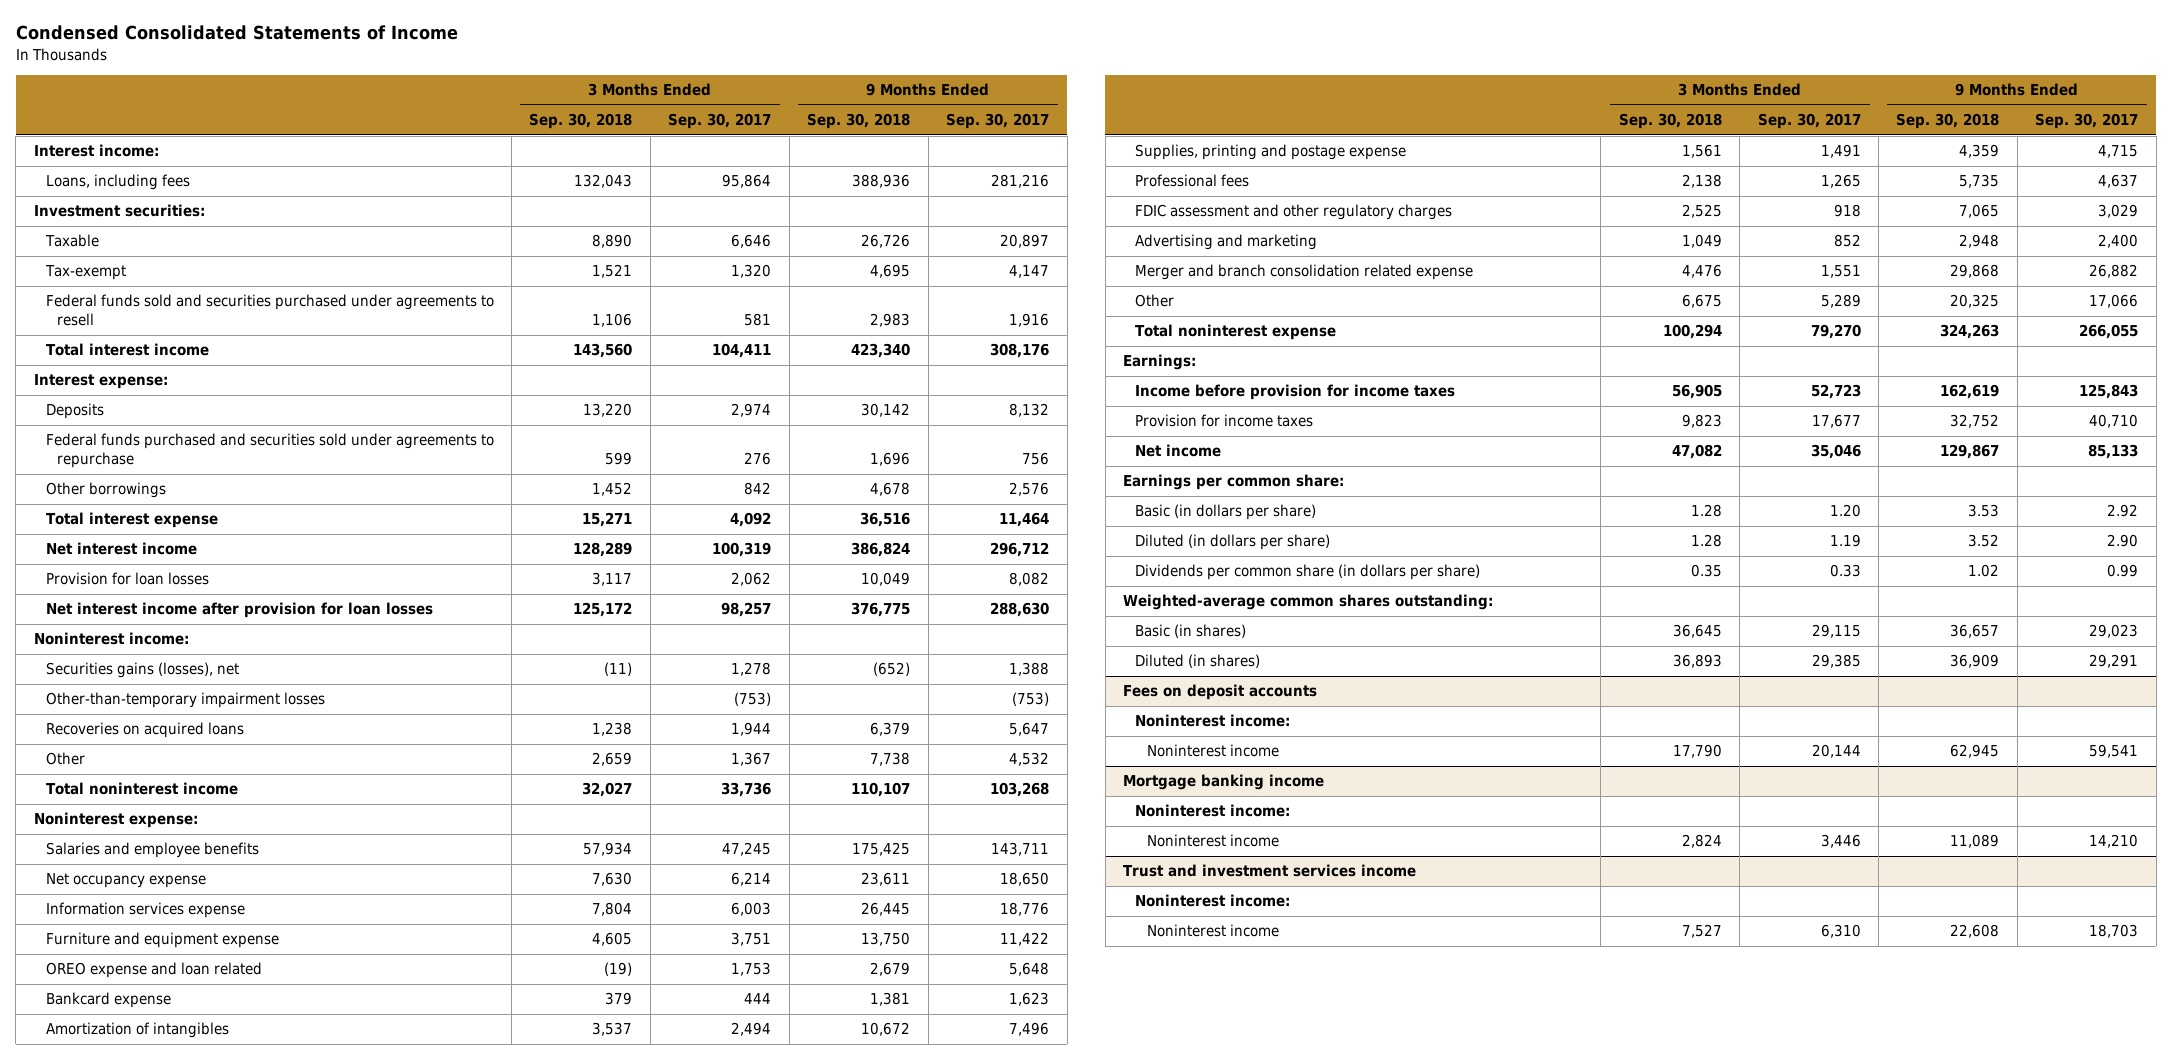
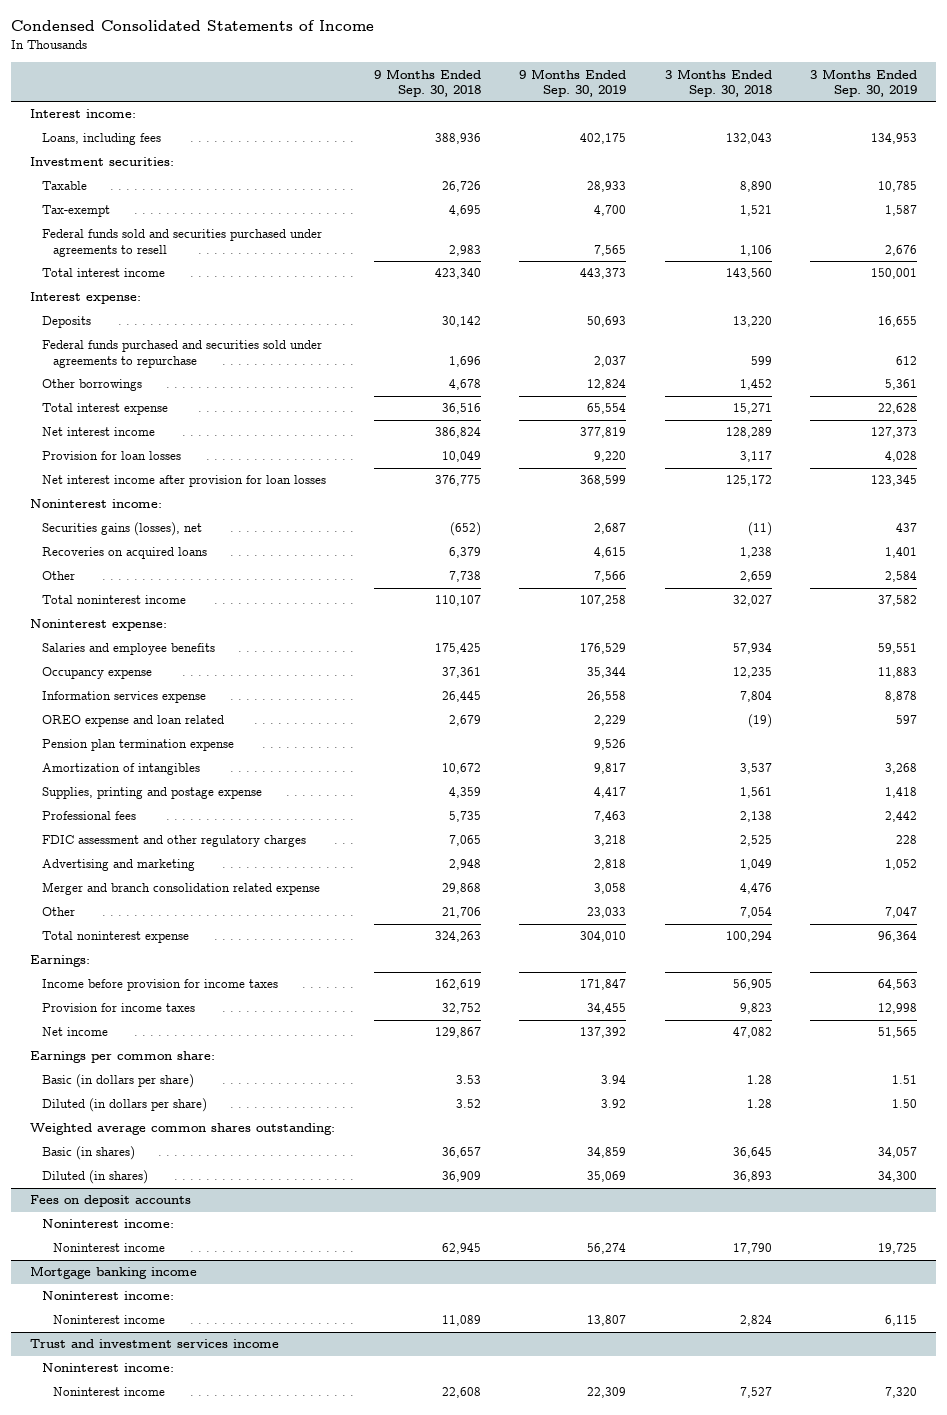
[668,113,772,130] Sep. 30, 2017 -> none
[946,113,1050,130] Sep. 30, 2017 -> none
none -> [519,68,627,98] 9 Months Ended Sep. 30, 2019
none -> [810,68,918,98] 3 Months Ended Sep. 30, 2019
[45,692,325,709] Other-than-temporary impairment losses -> none
[45,873,206,889] Net occupancy expense -> [41,667,152,680] Occupancy expense
[592,872,633,887] 7,630 -> [732,667,772,679] 12,235
[861,872,911,887] 23,611 -> [441,667,481,679] 37,361
[45,932,279,949] Furniture and equipment expense -> none
[45,992,171,1009] Bankcard expense -> none
none -> [41,739,234,752] Pension plan termination expense
[1681,294,1722,309] 6,675 -> [739,907,772,919] 7,054
[1950,294,2000,309] 20,325 -> [441,907,481,919] 21,706
[1134,564,1480,581] Dividends per common share (in dollars per share) -> none
[1122,594,1493,611] Weighted-average common shares outstanding: -> [30,1123,336,1136] Weighted average common shares outstanding:

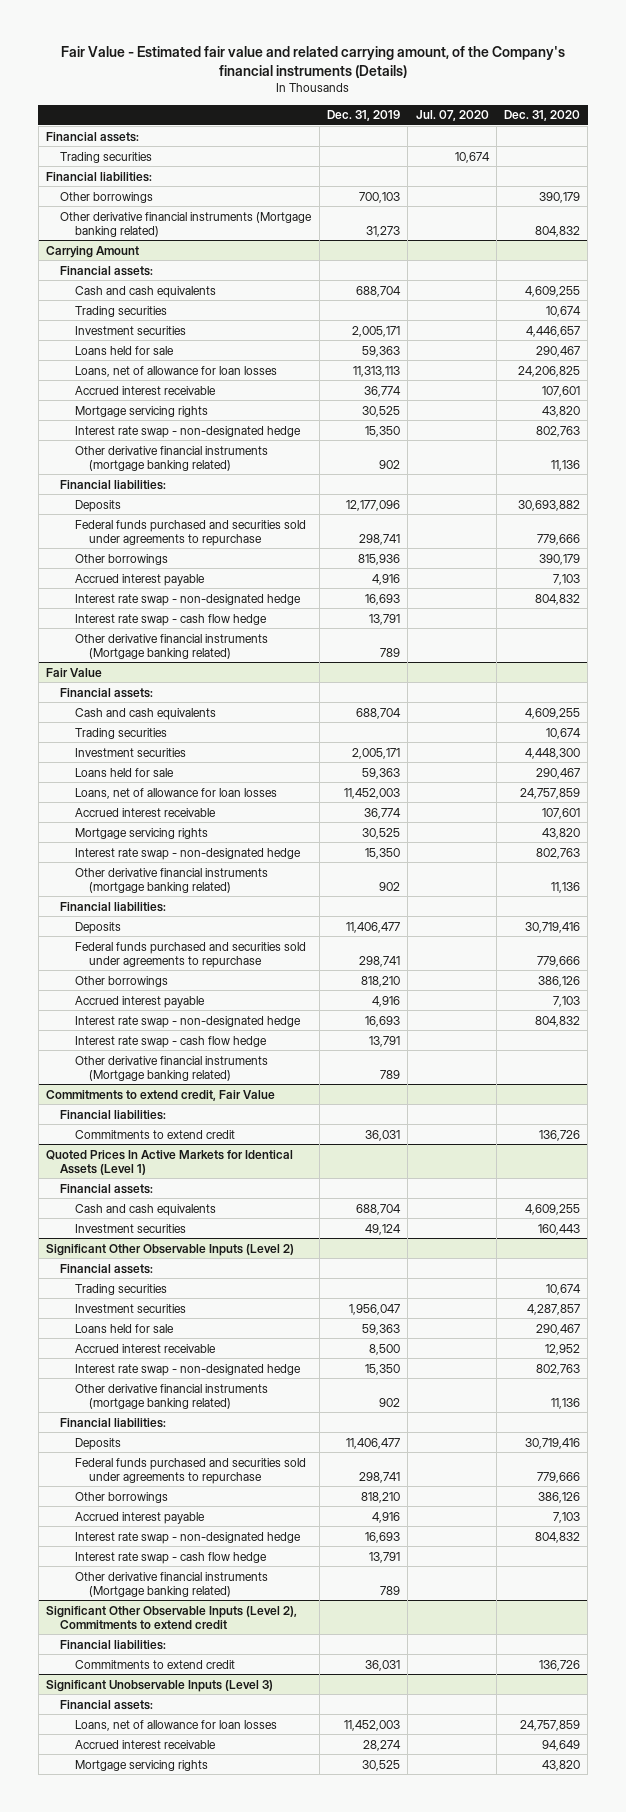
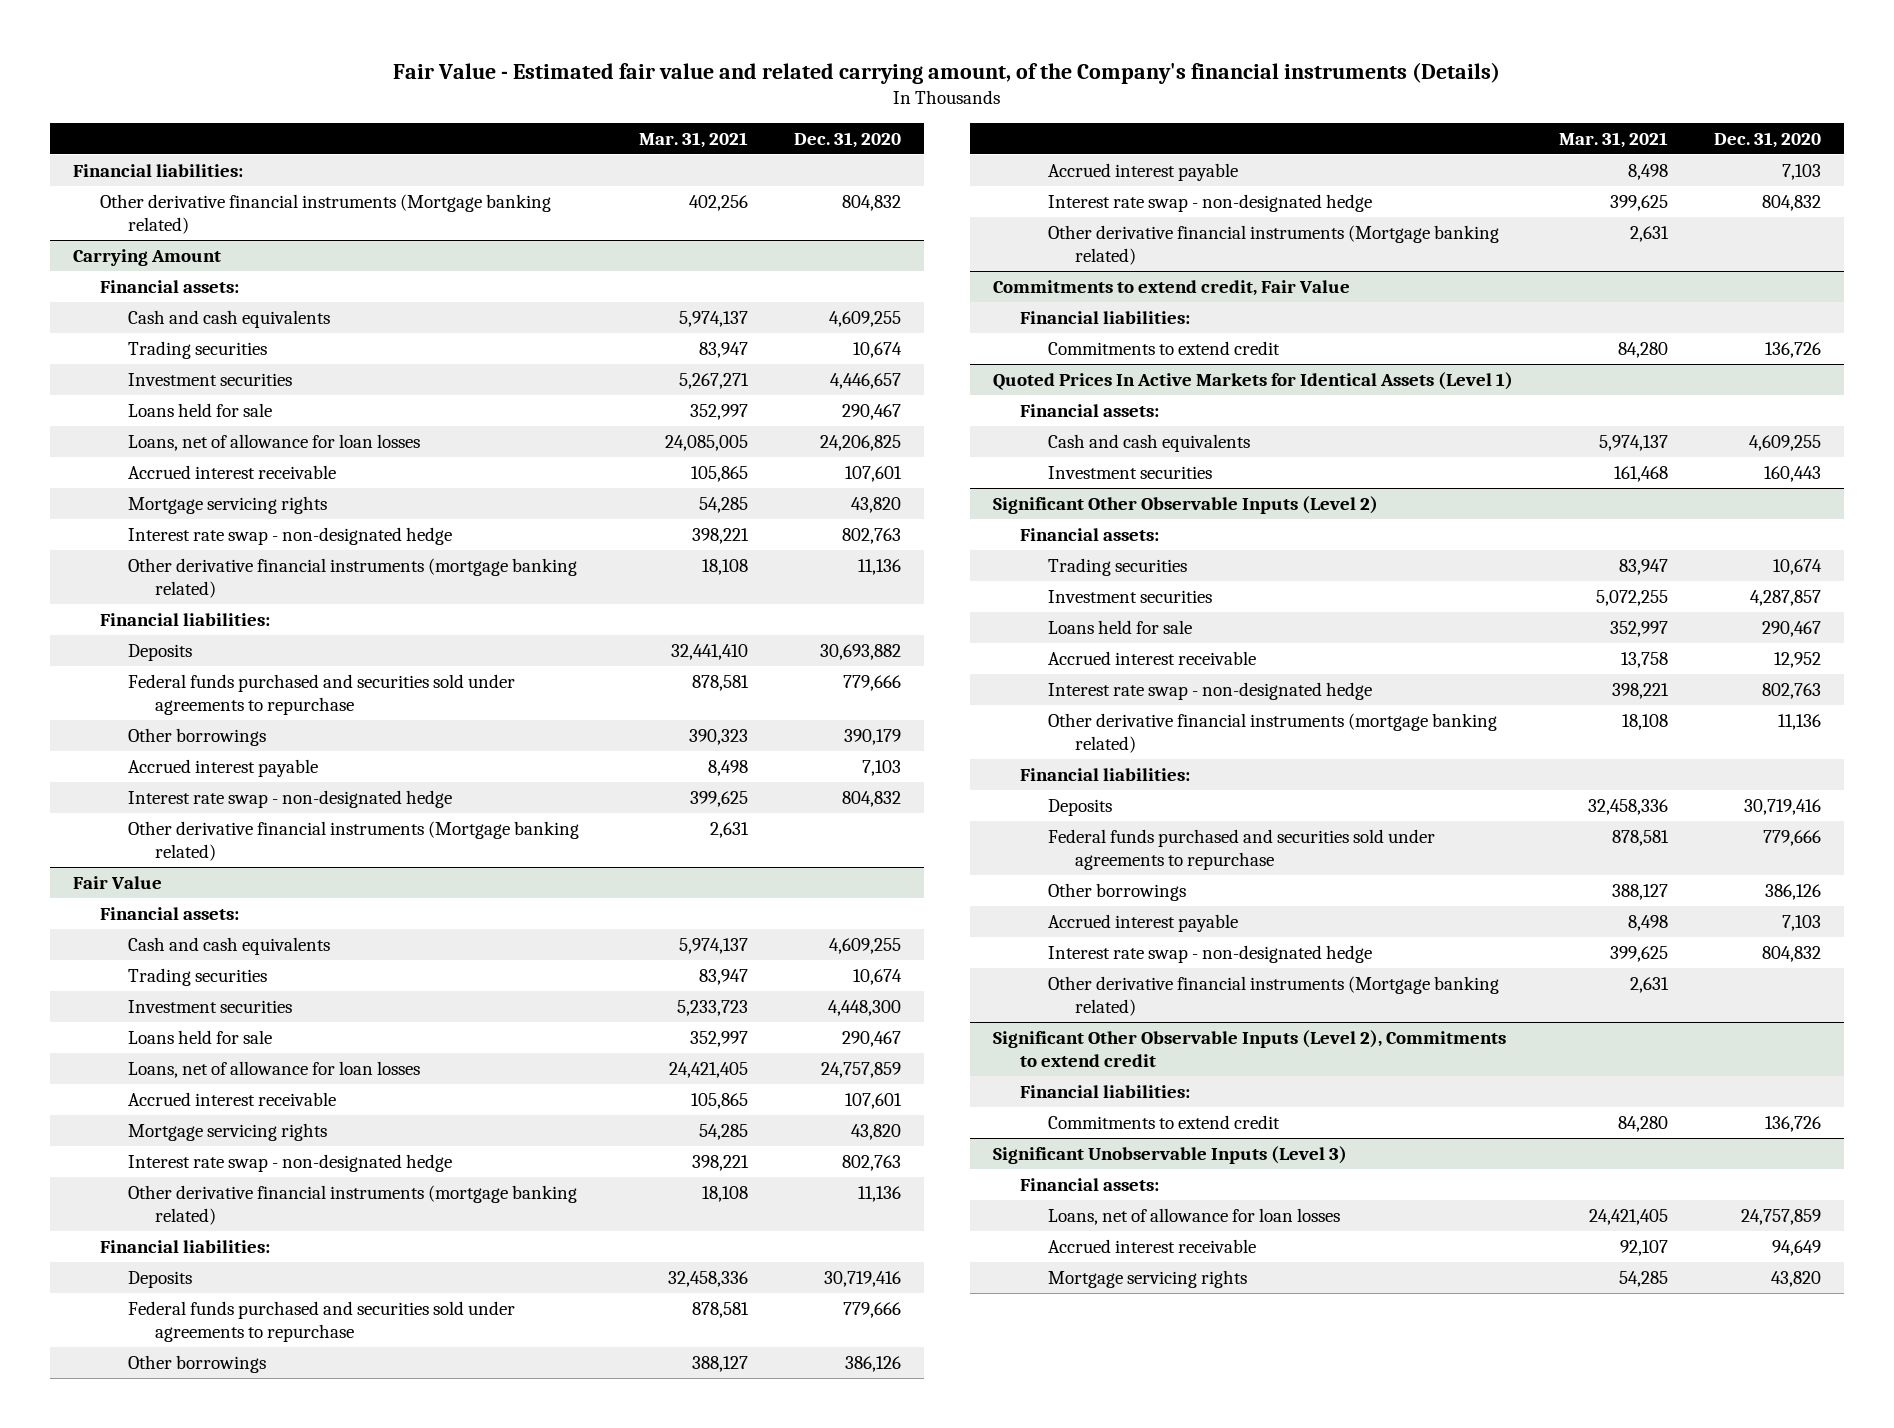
[326,110,400,122] Dec. 31, 2019 -> none
[415,110,489,122] Jul. 07, 2020 -> none
none -> [638,131,748,148] Mar. 31, 2021
[46,131,140,142] Financial assets: -> none
[60,151,153,163] Trading securities -> none
[60,191,154,203] Other borrowings -> none
[74,613,267,626] Interest rate swap - cash flow hedge -> none
[74,1035,267,1048] Interest rate swap - cash flow hedge -> none
[74,1551,267,1564] Interest rate swap - cash flow hedge -> none

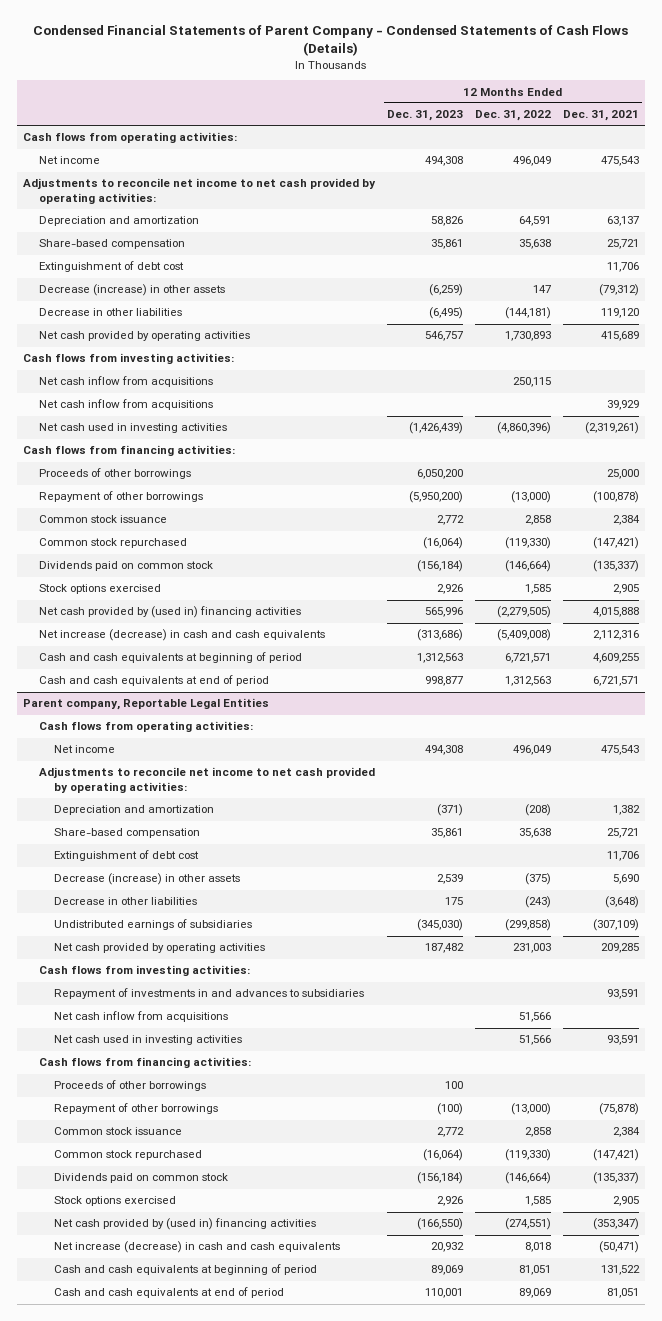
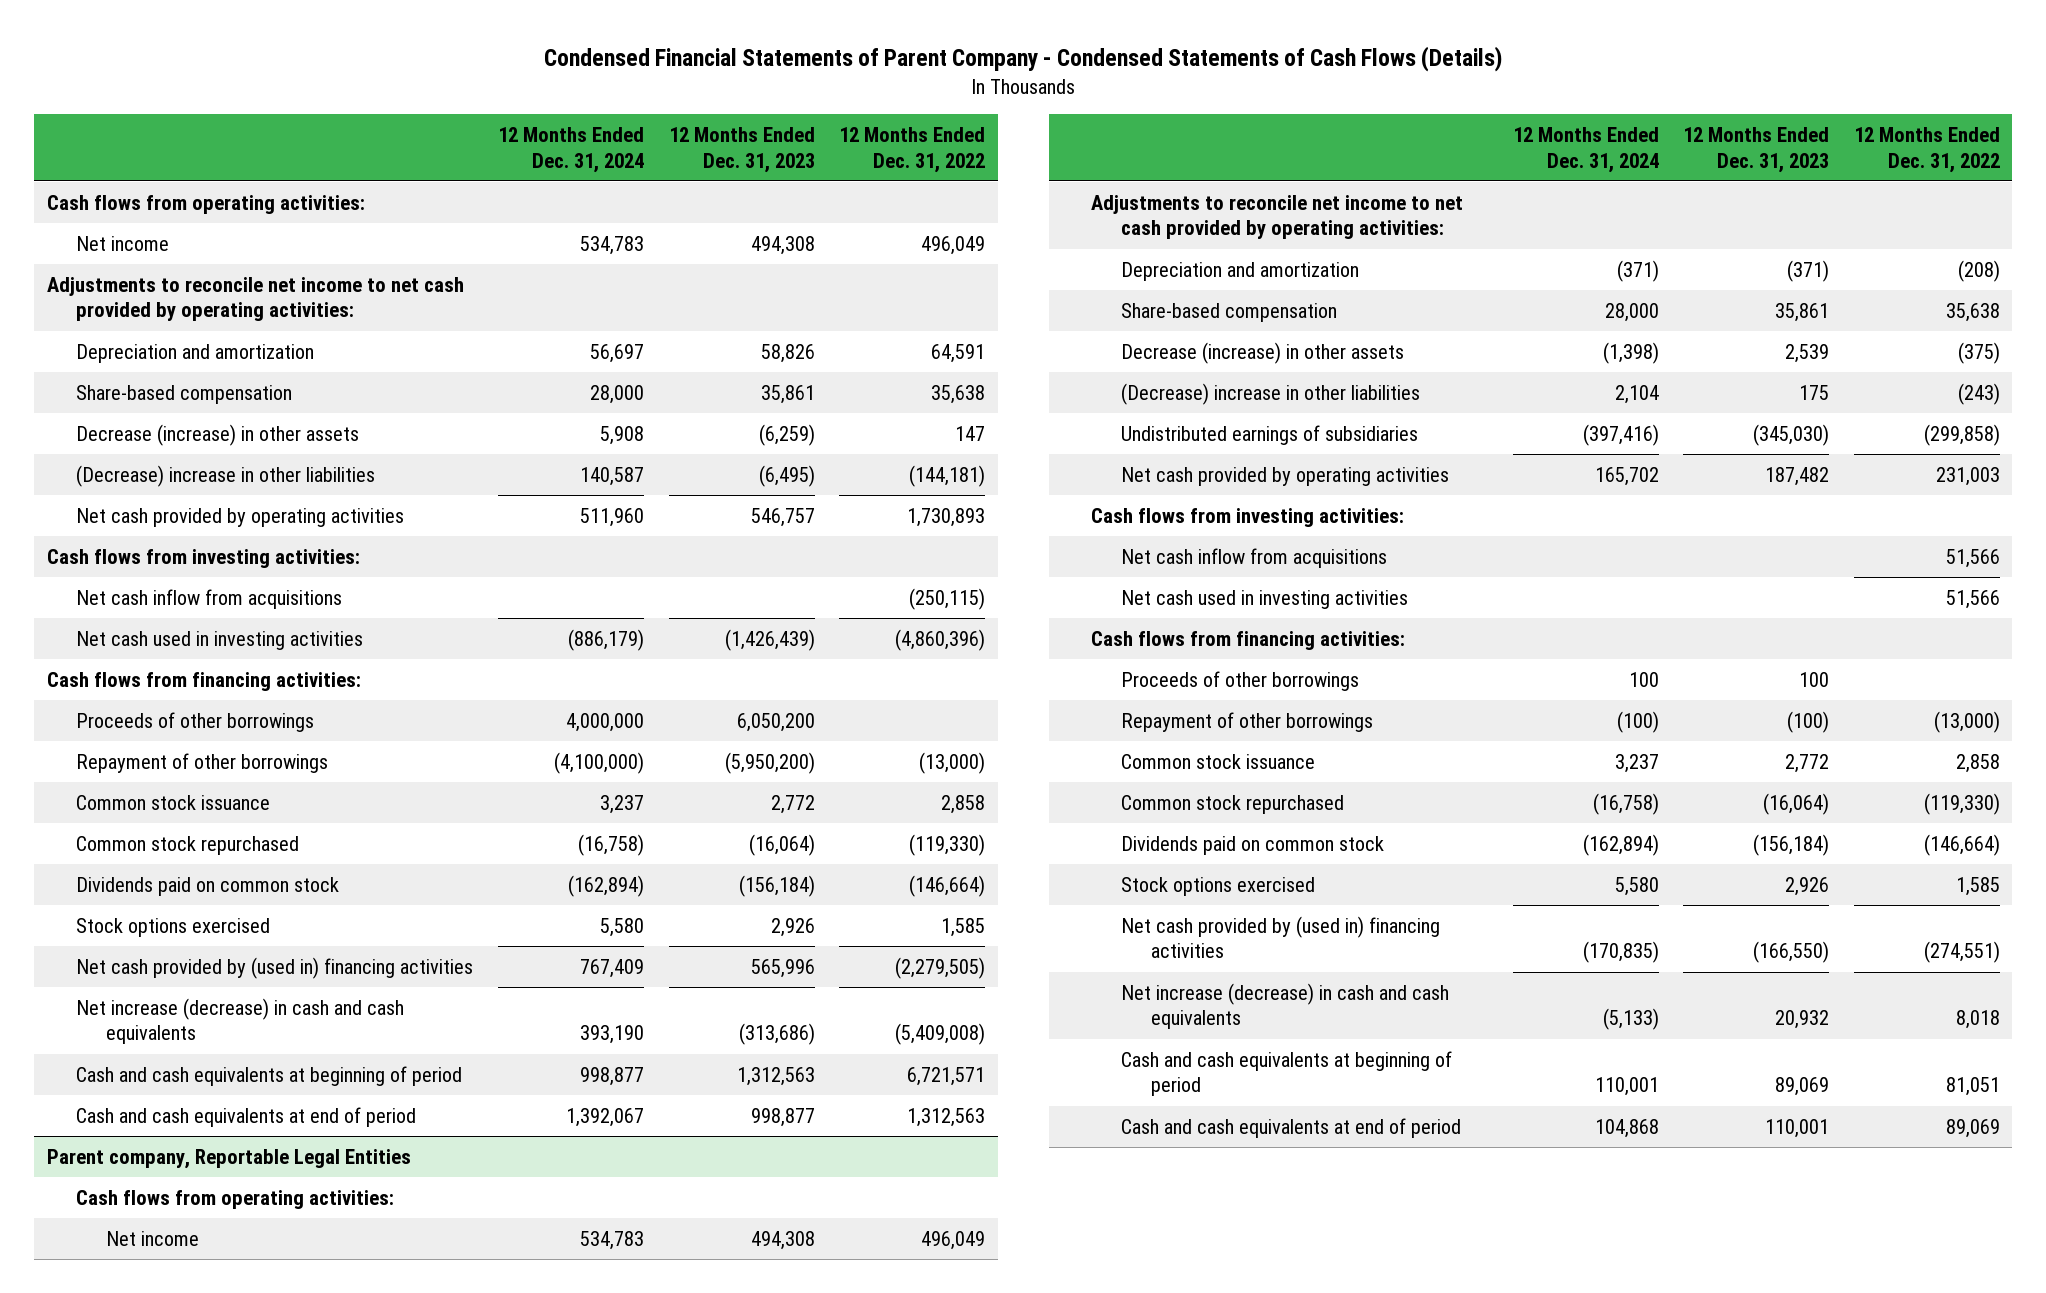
[562,110,639,122] Dec. 31, 2021 -> none
none -> [498,127,645,173] 12 Months Ended Dec. 31, 2024
[38,261,184,273] Extinguishment of debt cost -> none
[38,308,182,317] Decrease in other liabilities -> [76,464,376,487] (Decrease) increase in other liabilities
[38,399,213,411] Net cash inflow from acquisitions -> none
[512,377,551,388] 250,115 -> [909,587,986,610] (250,115)
[54,850,200,862] Extinguishment of debt cost -> none
[54,897,198,906] Decrease in other liabilities -> [1120,382,1420,405] (Decrease) increase in other liabilities
[54,988,365,1000] Repayment of investments in and advances to subsidiaries -> none

